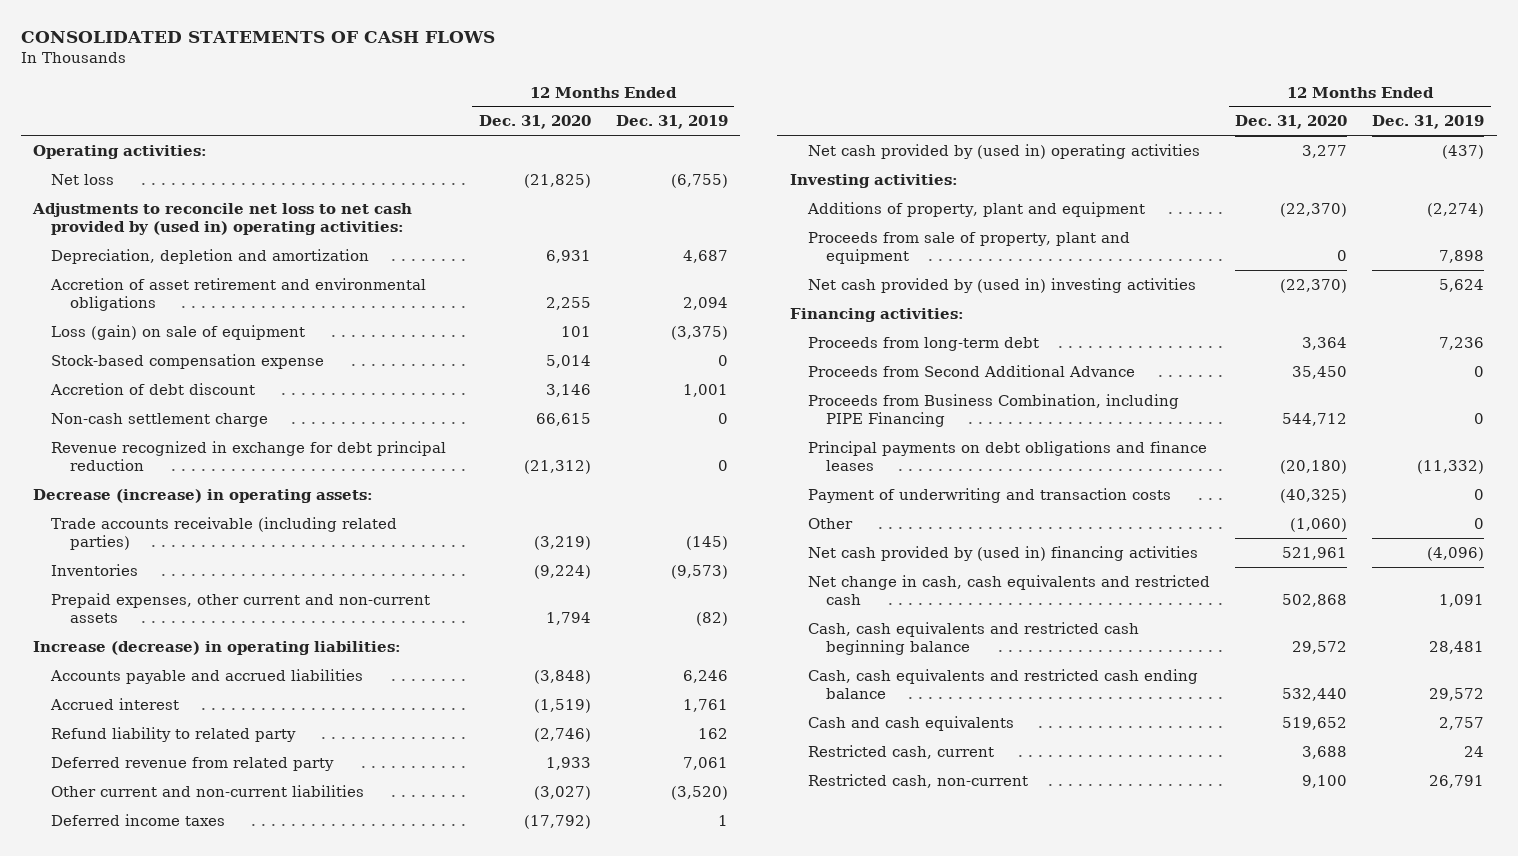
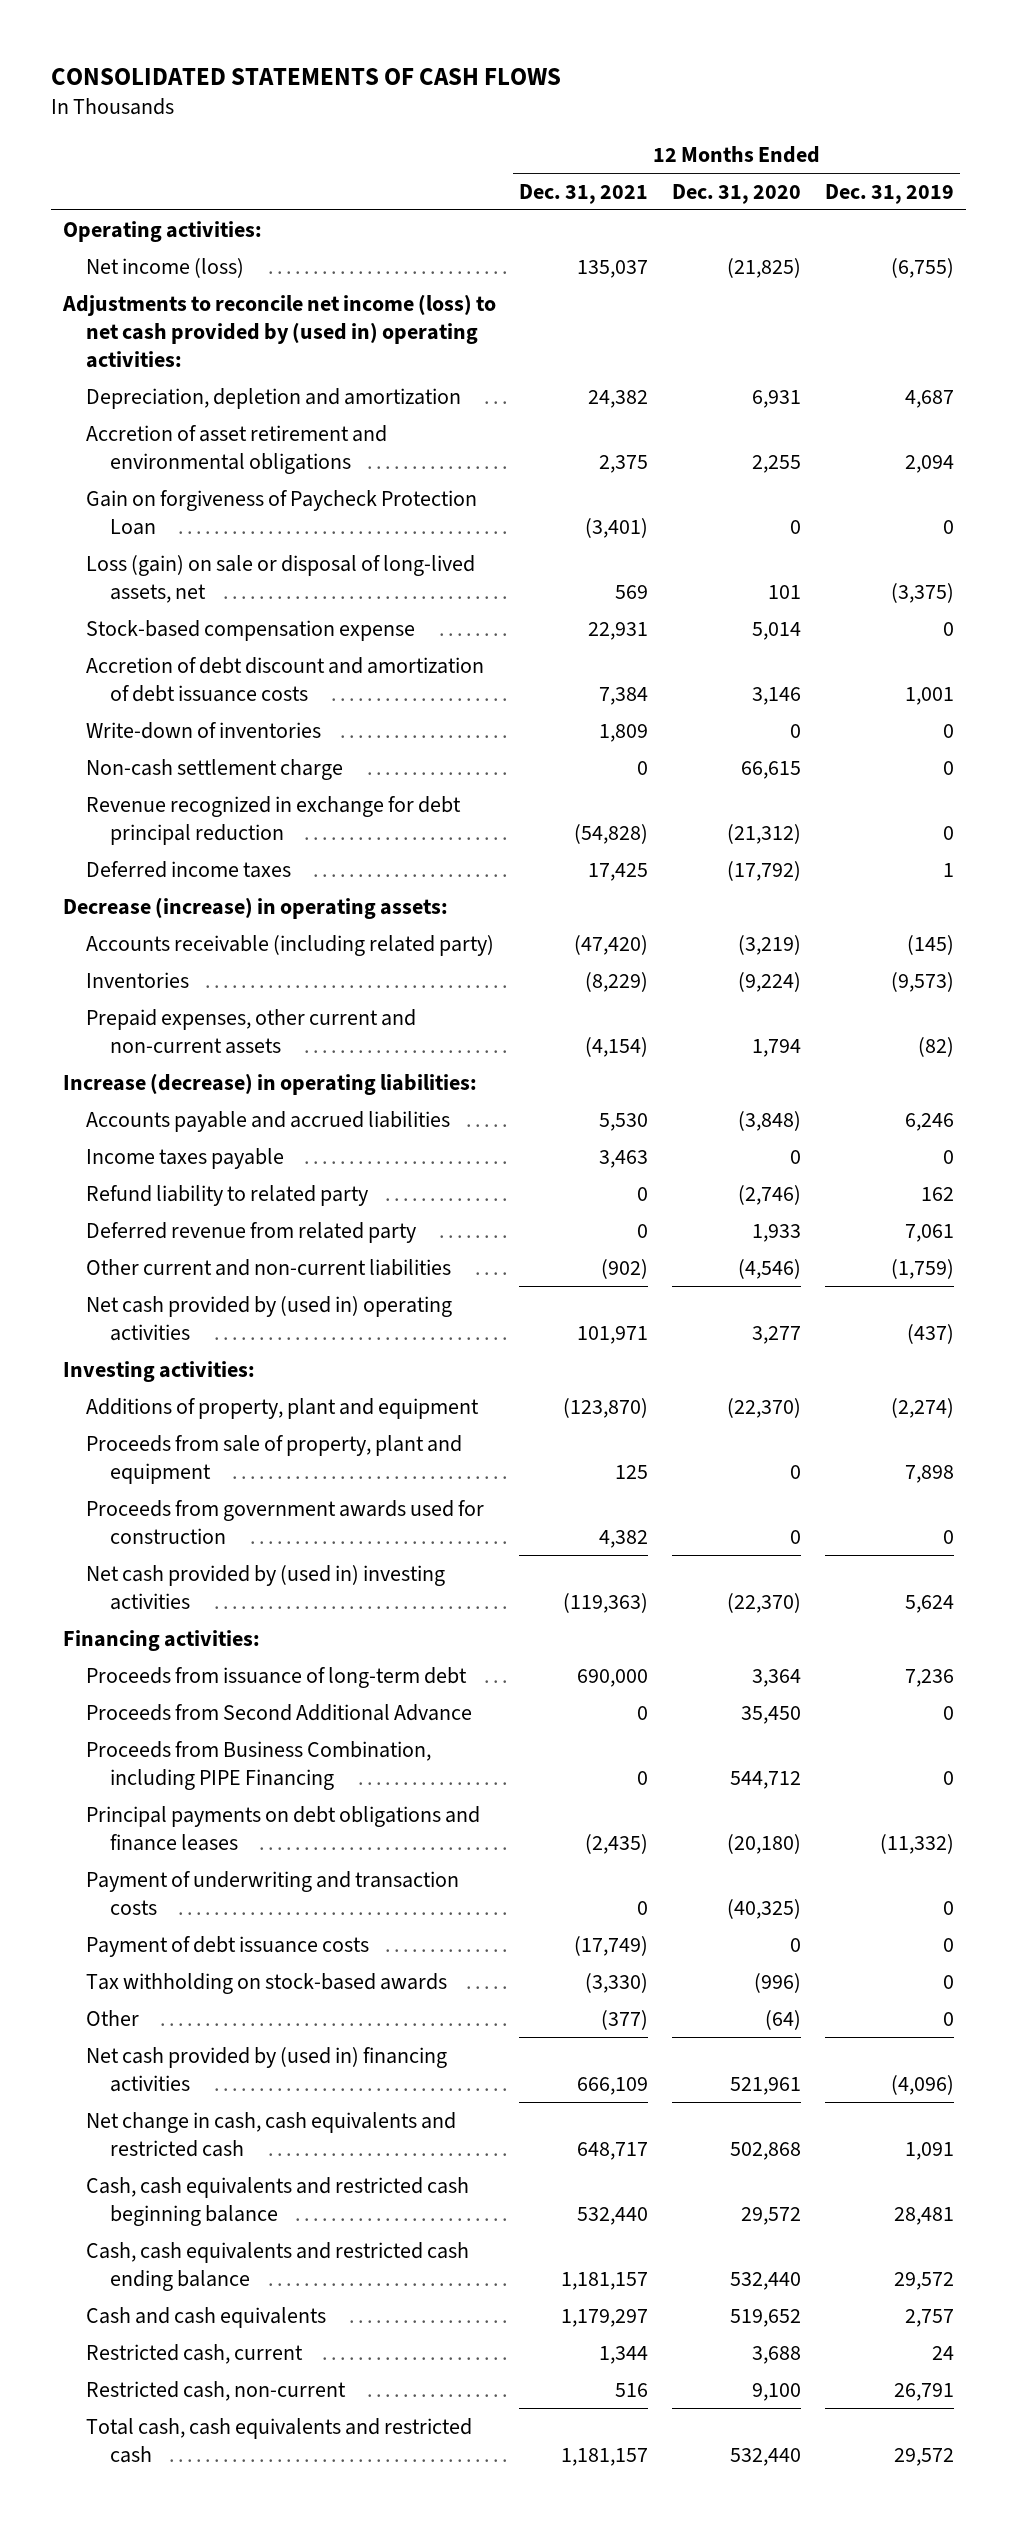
none -> [519,183,649,204] Dec. 31, 2021
[51,173,115,185] Net loss -> [86,257,245,278] Net income (loss)
[32,202,413,236] Adjustments to reconcile net loss to net cash provided by (used in) operating activities: -> [61,293,496,369] Adjustments to reconcile net income (loss) to net cash provided by (used in) operating activities:
none -> [86,489,478,535] Gain on forgiveness of Paycheck Protection Loan
[51,324,306,340] Loss (gain) on sale of equipment -> [86,554,476,603] Loss (gain) on sale or disposal of long-lived assets, net
[50,382,256,395] Accretion of debt discount -> [86,656,485,702] Accretion of debt discount and amortization of debt issuance costs
none -> [86,721,322,739] Write-down of inventories
[51,813,226,826] Deferred income taxes -> [86,860,292,878] Deferred income taxes
[51,516,398,551] Trade accounts receivable (including related parties) -> [86,934,495,956] Accounts receivable (including related party)
[50,697,180,710] Accrued interest -> none
none -> [86,1147,285,1169] Income taxes payable
[533,785,591,800] (3,027) -> [738,1258,802,1279] (4,546)
[670,785,728,800] (3,520) -> [891,1258,955,1279] (1,759)
none -> [86,1499,485,1544] Proceeds from government awards used for construction
[808,336,1040,351] Proceeds from long-term debt -> [86,1666,468,1688] Proceeds from issuance of long-term debt
none -> [86,1935,370,1957] Payment of debt issuance costs
none -> [86,1972,448,1994] Tax withholding on stock-based awards
[1290,517,1348,532] (1,060) -> [765,2009,802,2030] (64)
none -> [86,2417,473,2463] Total cash, cash equivalents and restricted cash

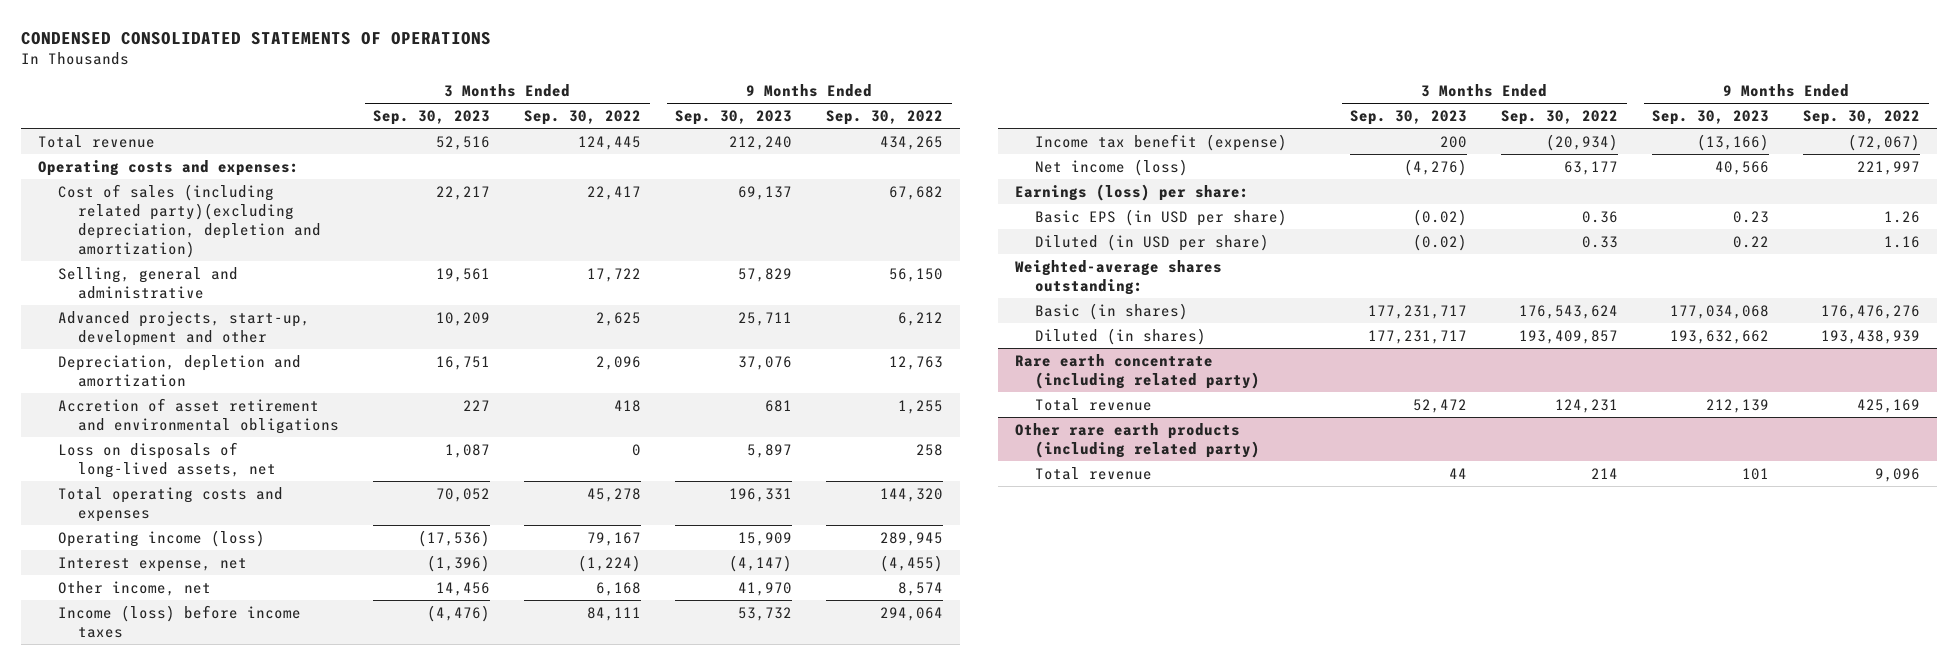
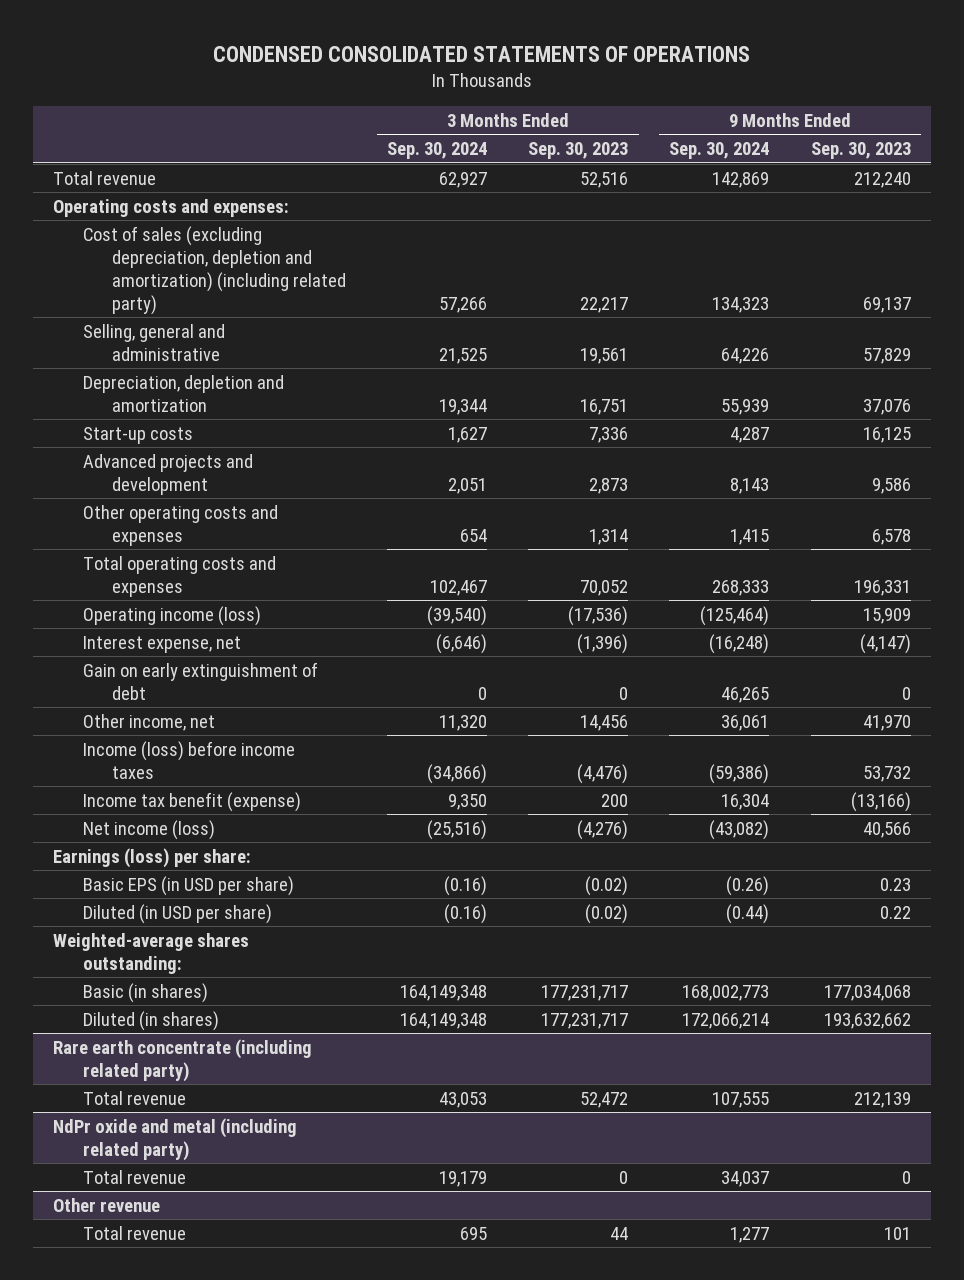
[524,110,642,126] Sep. 30, 2022 -> none
[826,110,944,126] Sep. 30, 2022 -> none
none -> [387,141,488,159] Sep. 30, 2024
none -> [669,141,770,159] Sep. 30, 2024
[58,183,322,258] Cost of sales (including related party)(excluding depreciation, depletion and amortization) -> [82,225,347,315] Cost of sales (excluding depreciation, depletion and amortization) (including related party)
[58,310,311,346] Advanced projects, start-up, development and other -> none
[58,397,340,434] Accretion of asset retirement and environmental obligations -> none
[58,441,277,478] Loss on disposals of long-lived assets, net -> none
none -> [82,426,193,444] Start-up costs
none -> [82,453,253,495] Advanced projects and development
none -> [82,504,278,546] Other operating costs and expenses
none -> [82,661,318,700] Gain on early extinguishment of debt
[1014,422,1261,458] Other rare earth products (including related party) -> none
none -> [53,1117,298,1161] NdPr oxide and metal (including related party)
none -> [82,1169,186,1184] Total revenue
none -> [53,1197,161,1212] Other revenue

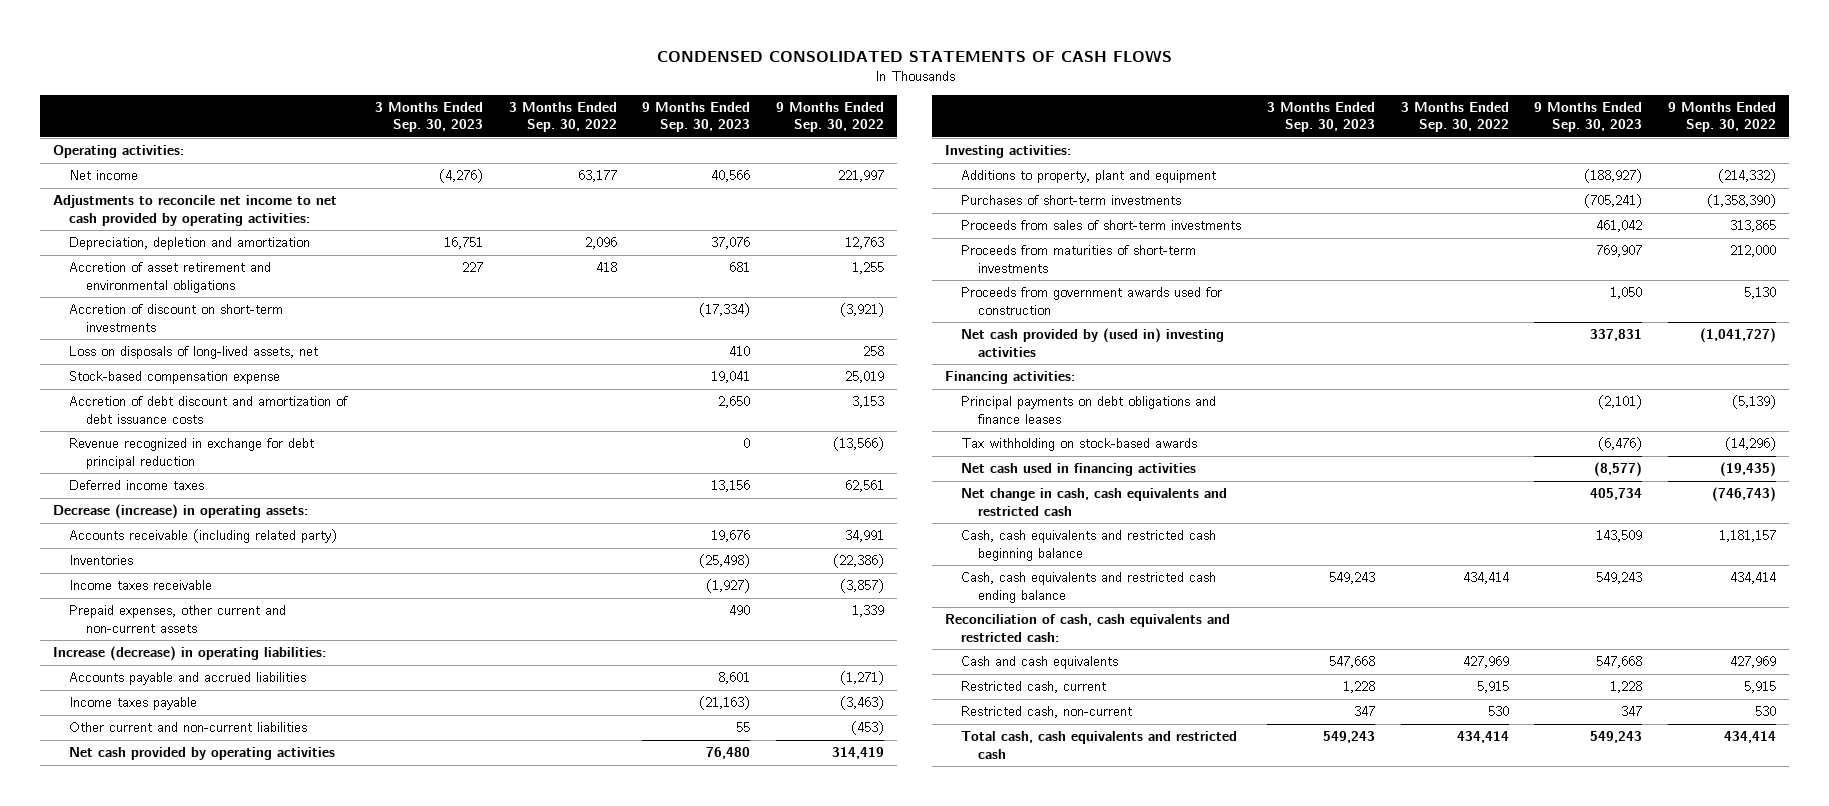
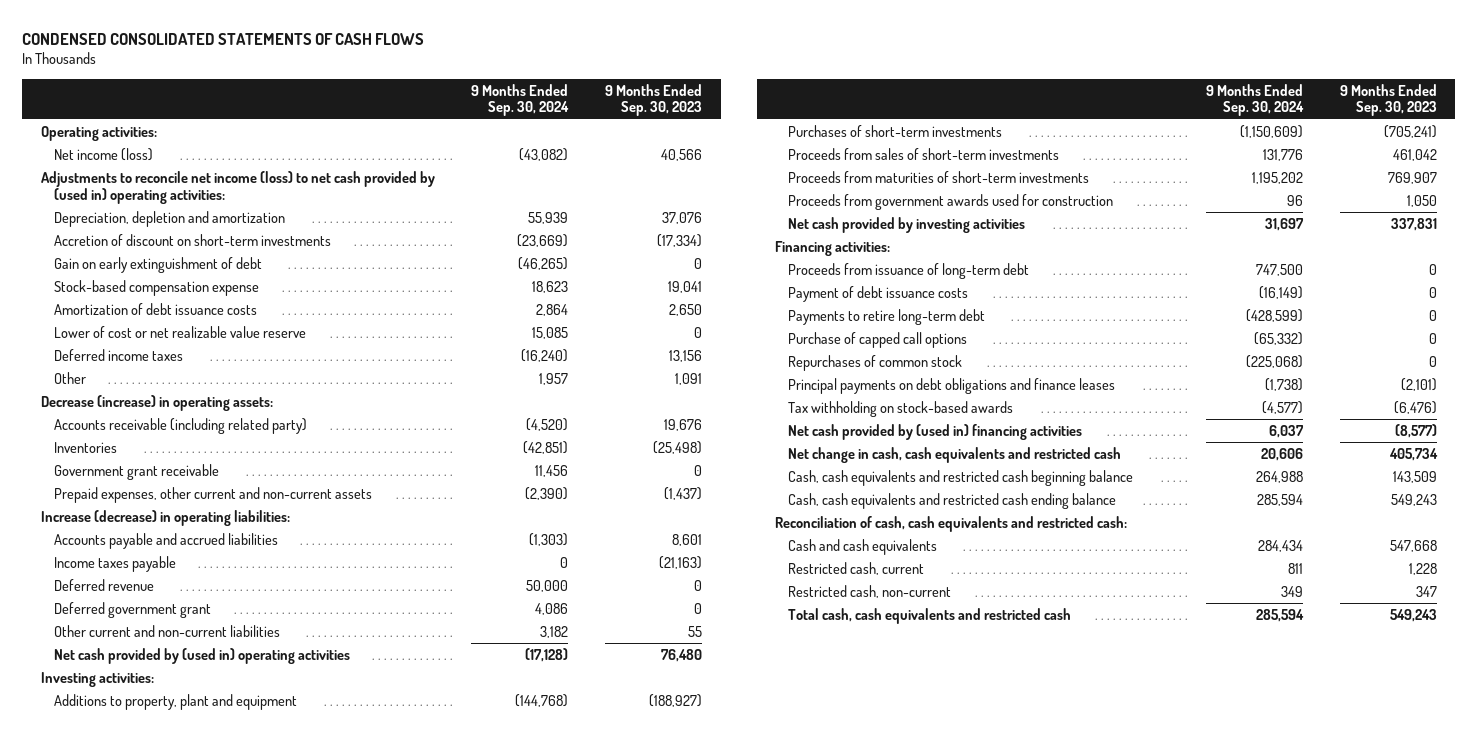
[375,101,484,133] 3 Months Ended Sep. 30, 2023 -> none
[508,101,617,133] 3 Months Ended Sep. 30, 2022 -> none
[776,101,885,133] 9 Months Ended Sep. 30, 2022 -> none
none -> [471,83,570,117] 9 Months Ended Sep. 30, 2024
[69,170,139,181] Net income -> [53,147,153,161] Net income (loss)
[52,195,337,226] Adjustments to reconcile net income to net cash provided by operating activities: -> [40,170,435,204] Adjustments to reconcile net income (loss) to net cash provided by (used in) operating activities:
[69,262,272,293] Accretion of asset retirement and environmental obligations -> none
[69,346,319,360] Loss on disposals of long-lived assets, net -> none
none -> [53,256,262,273] Gain on early extinguishment of debt
[69,438,315,469] Revenue recognized in exchange for debt principal reduction -> none
[69,396,349,424] Accretion of debt discount and amortization of debt issuance costs -> [53,302,257,315] Amortization of debt issuance costs
none -> [53,325,306,338] Lower of cost or net realizable value reserve
none -> [53,371,86,384] Other
[69,580,213,591] Income taxes receivable -> none
none -> [53,463,219,480] Government grant receivable
[729,605,751,616] 490 -> [664,486,703,500] (1,437)
none -> [53,578,154,591] Deferred revenue
none -> [53,601,211,618] Deferred government grant
[69,747,336,761] Net cash provided by operating activities -> [53,647,350,664] Net cash provided by (used in) operating activities
[961,328,1225,357] Net cash provided by (used in) investing activities -> [788,216,1026,233] Net cash provided by investing activities
none -> [788,262,1030,279] Proceeds from issuance of long-term debt
none -> [788,285,969,302] Payment of debt issuance costs
none -> [788,308,986,325] Payments to retire long-term debt
none -> [788,331,968,348] Purchase of capped call options
none -> [788,354,963,371] Repurchases of common stock
[961,463,1197,477] Net cash used in financing activities -> [788,423,1083,440] Net cash provided by (used in) financing activities

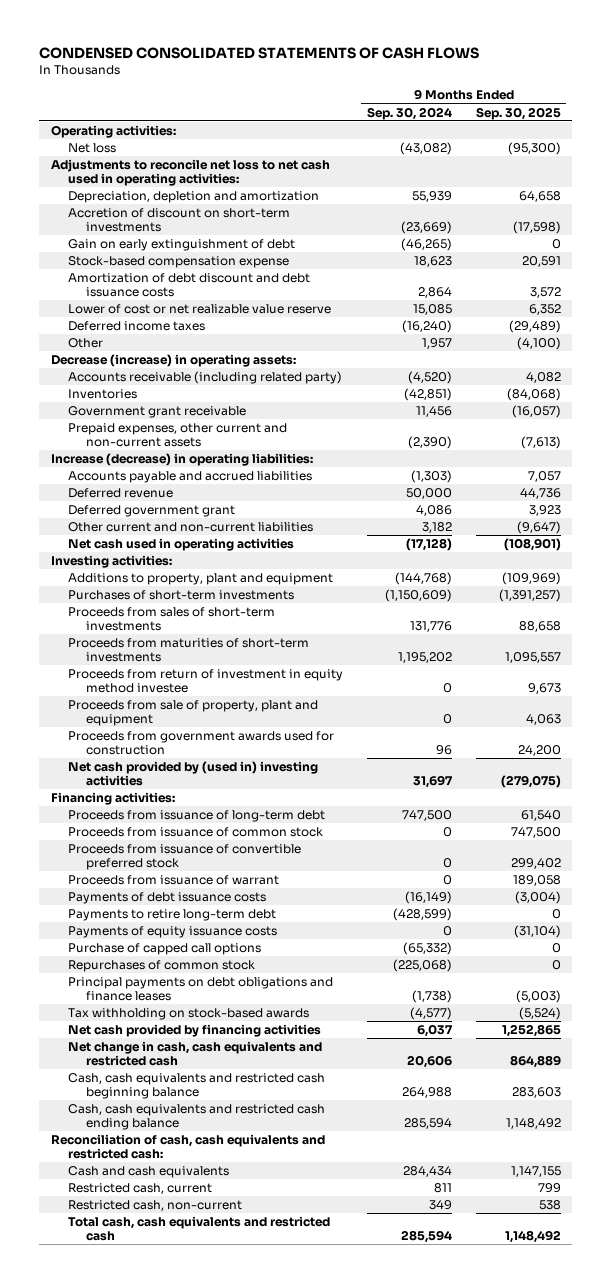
[605,83,703,117] 9 Months Ended Sep. 30, 2023 -> none
none -> [475,106,561,120] Sep. 30, 2025
[53,147,153,161] Net income (loss) -> [68,143,117,154] Net loss
[40,170,435,204] Adjustments to reconcile net income (loss) to net cash provided by (used in) operating activities: -> [50,159,330,187] Adjustments to reconcile net loss to net cash used in operating activities:
[53,302,257,315] Amortization of debt issuance costs -> [68,273,311,298] Amortization of debt discount and debt issuance costs
[53,555,176,572] Income taxes payable -> none
[53,647,350,664] Net cash provided by (used in) operating activities -> [68,538,295,552] Net cash used in operating activities
none -> [68,669,344,694] Proceeds from return of investment in equity method investee
none -> [68,700,319,727] Proceeds from sale of property, plant and equipment
[788,216,1026,233] Net cash provided by investing activities -> [68,761,319,787] Net cash provided by (used in) investing activities
none -> [68,827,324,838] Proceeds from issuance of common stock
none -> [68,844,302,871] Proceeds from issuance of convertible preferred stock
none -> [68,875,280,886] Proceeds from issuance of warrant
[788,285,969,302] Payment of debt issuance costs -> [68,892,267,905] Payments of debt issuance costs
none -> [68,926,278,939] Payments of equity issuance costs
[788,423,1083,440] Net cash provided by (used in) financing activities -> [68,1024,322,1038] Net cash provided by financing activities

